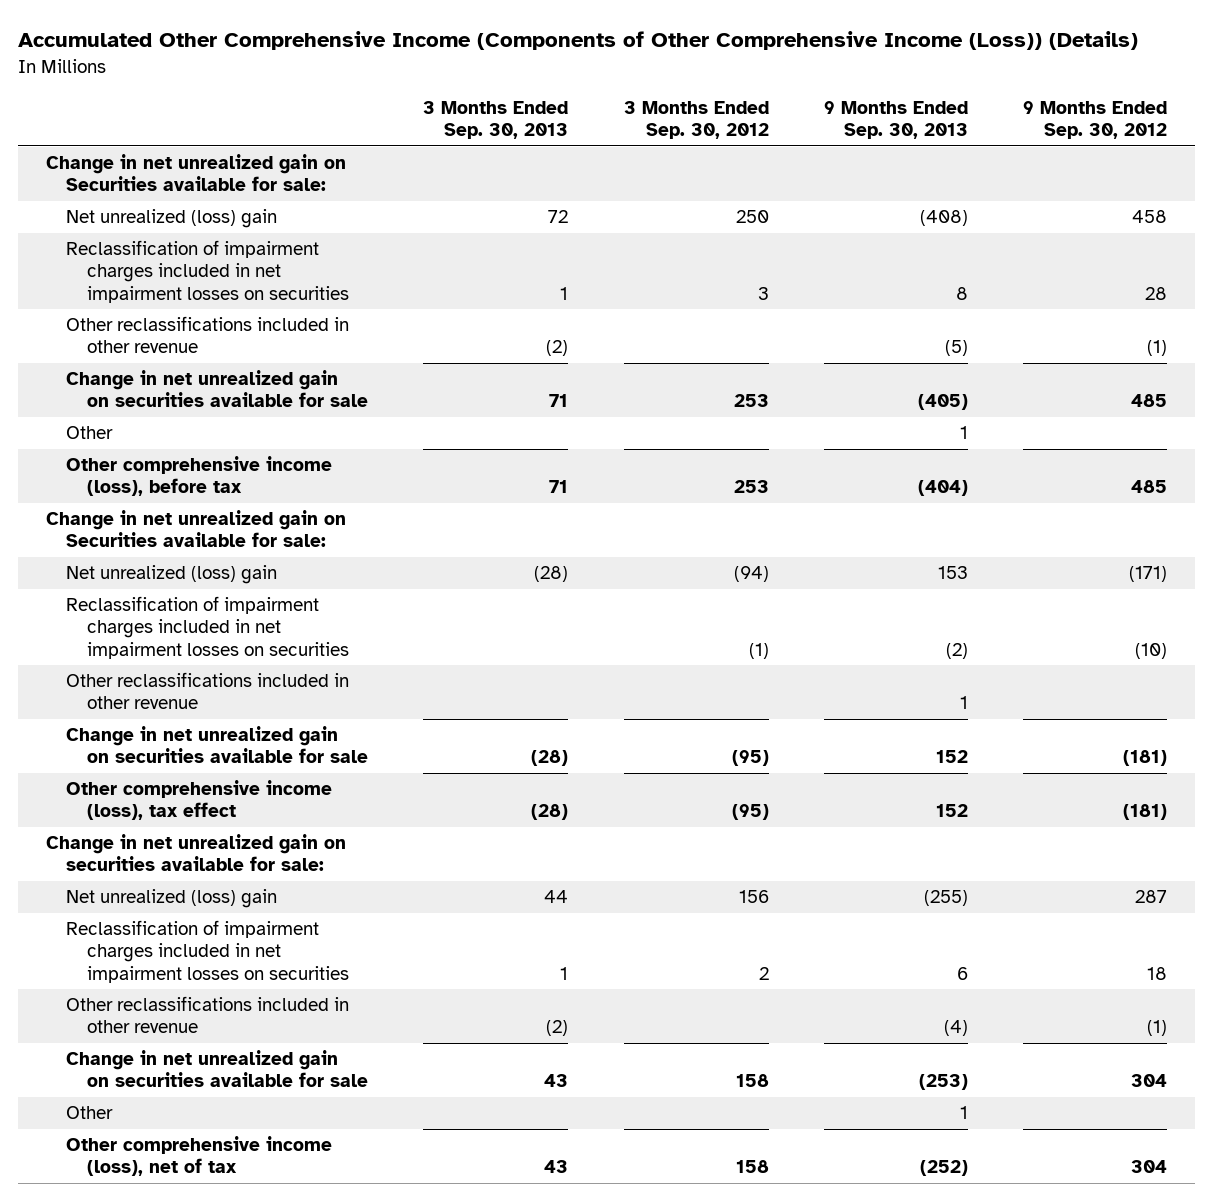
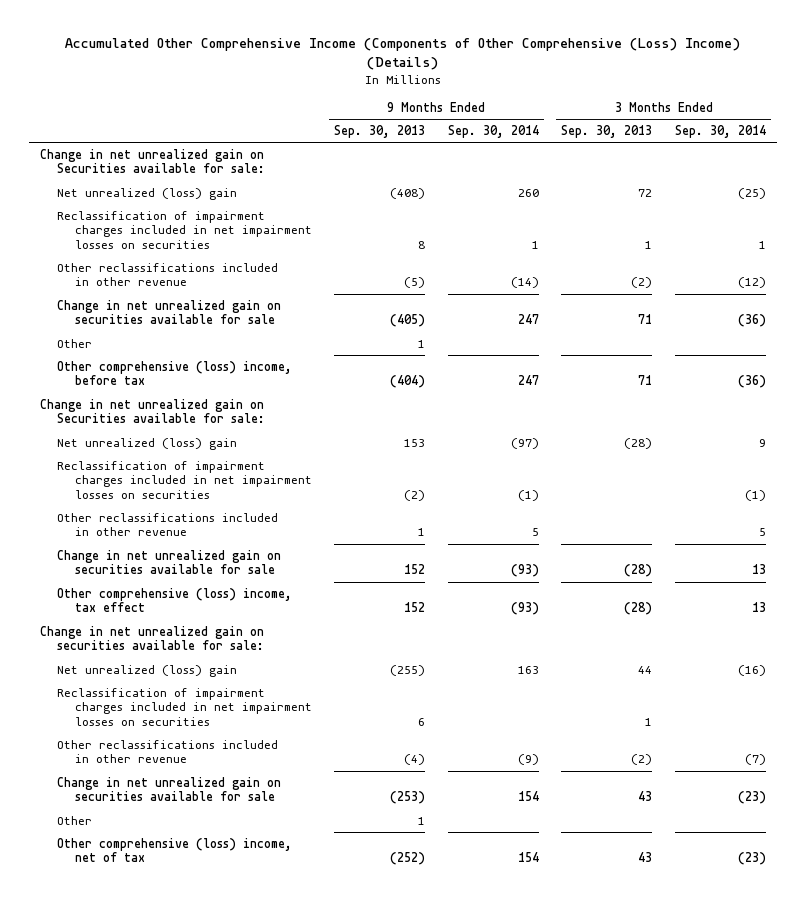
[17,31,1138,51] Accumulated Other Comprehensive Income (Components of Other Comprehensive Income (Loss)) (Details) -> [65,38,741,71] Accumulated Other Comprehensive Income (Components of Other Comprehensive (Loss) Income) (Details)
[623,101,769,140] 3 Months Ended Sep. 30, 2012 -> none
[1023,101,1168,140] 9 Months Ended Sep. 30, 2012 -> none
none -> [447,125,539,139] Sep. 30, 2014
none -> [674,125,766,139] Sep. 30, 2014
[66,456,333,497] Other comprehensive income (loss), before tax -> [57,360,293,386] Other comprehensive (loss) income, before tax
[66,780,333,821] Other comprehensive income (loss), tax effect -> [57,587,293,613] Other comprehensive (loss) income, tax effect
[66,1136,333,1177] Other comprehensive income (loss), net of tax -> [57,837,293,863] Other comprehensive (loss) income, net of tax

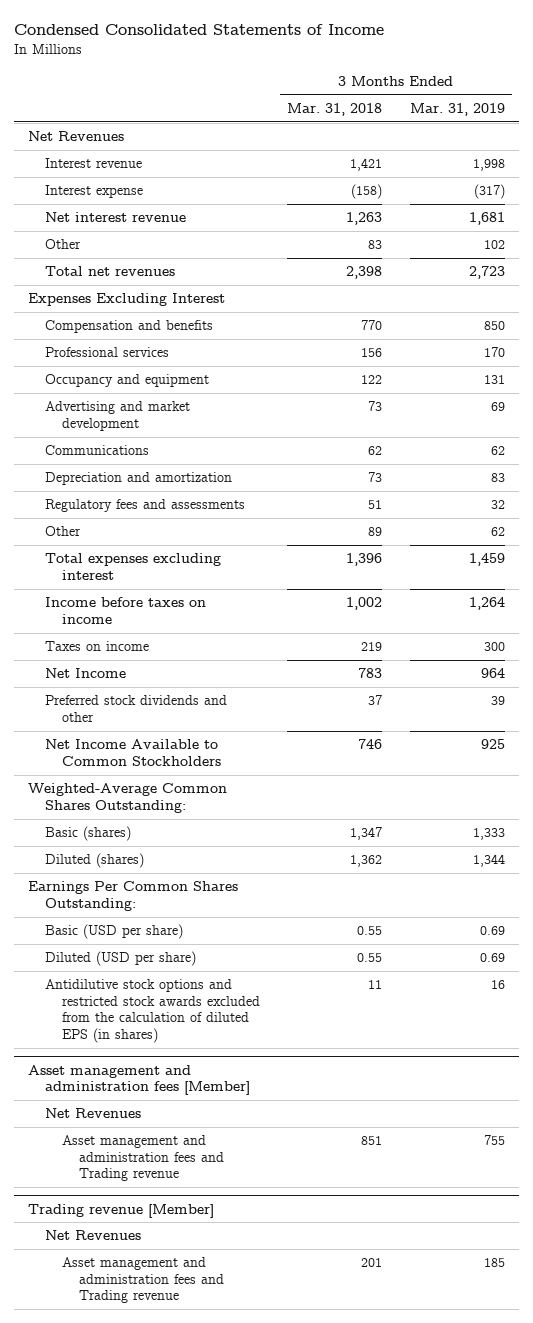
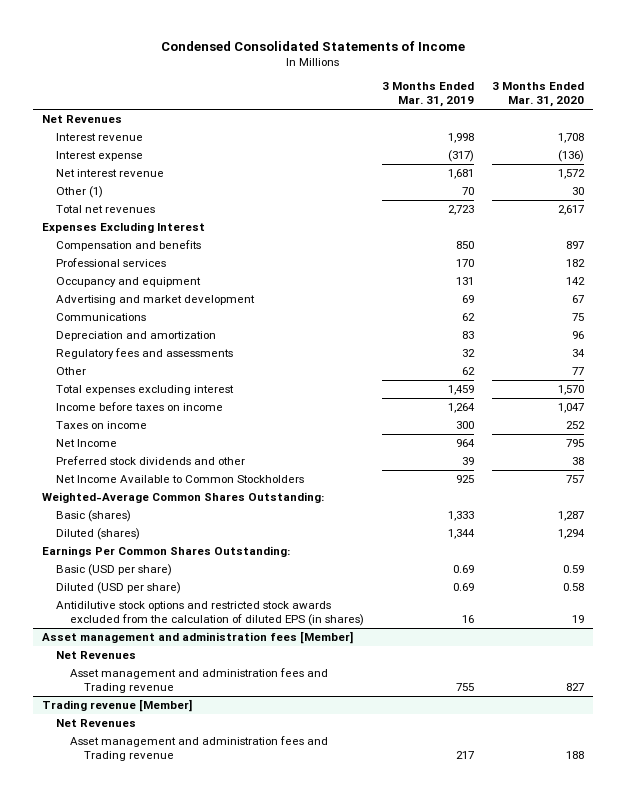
[287,103,383,117] Mar. 31, 2018 -> none
none -> [491,82,584,107] 3 Months Ended Mar. 31, 2020
[44,239,81,250] Other -> [56,186,104,199] Other (1)
[484,240,506,250] 102 -> [461,187,474,196] 70
[484,1258,506,1268] 185 -> [455,750,474,759] 217

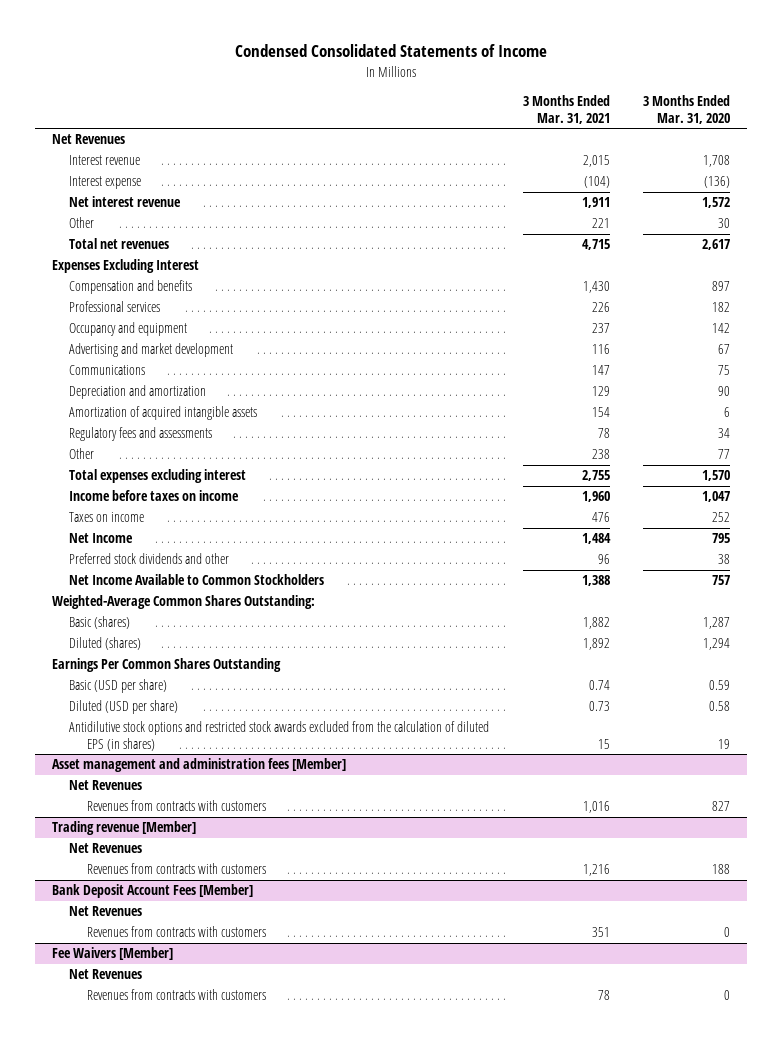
[381,82,474,107] 3 Months Ended Mar. 31, 2019 -> none
none -> [522,95,610,124] 3 Months Ended Mar. 31, 2021
[56,186,104,199] Other (1) -> [69,217,95,229] Other
[571,331,584,340] 96 -> [717,386,730,397] 90
none -> [69,406,258,421] Amortization of acquired intangible assets
[42,546,291,558] Earnings Per Common Shares Outstanding: -> [52,658,282,673] Earnings Per Common Shares Outstanding
[70,668,329,693] Asset management and administration fees and Trading revenue -> [86,800,266,812] Revenues from contracts with customers
[70,736,329,761] Asset management and administration fees and Trading revenue -> [86,863,266,875] Revenues from contracts with customers
none -> [52,884,254,899] Bank Deposit Account Fees [Member]
none -> [69,906,143,917] Net Revenues
none -> [86,926,266,938] Revenues from contracts with customers
none -> [52,947,174,961] Fee Waivers [Member]
none -> [69,969,143,980] Net Revenues
none -> [86,989,266,1001] Revenues from contracts with customers

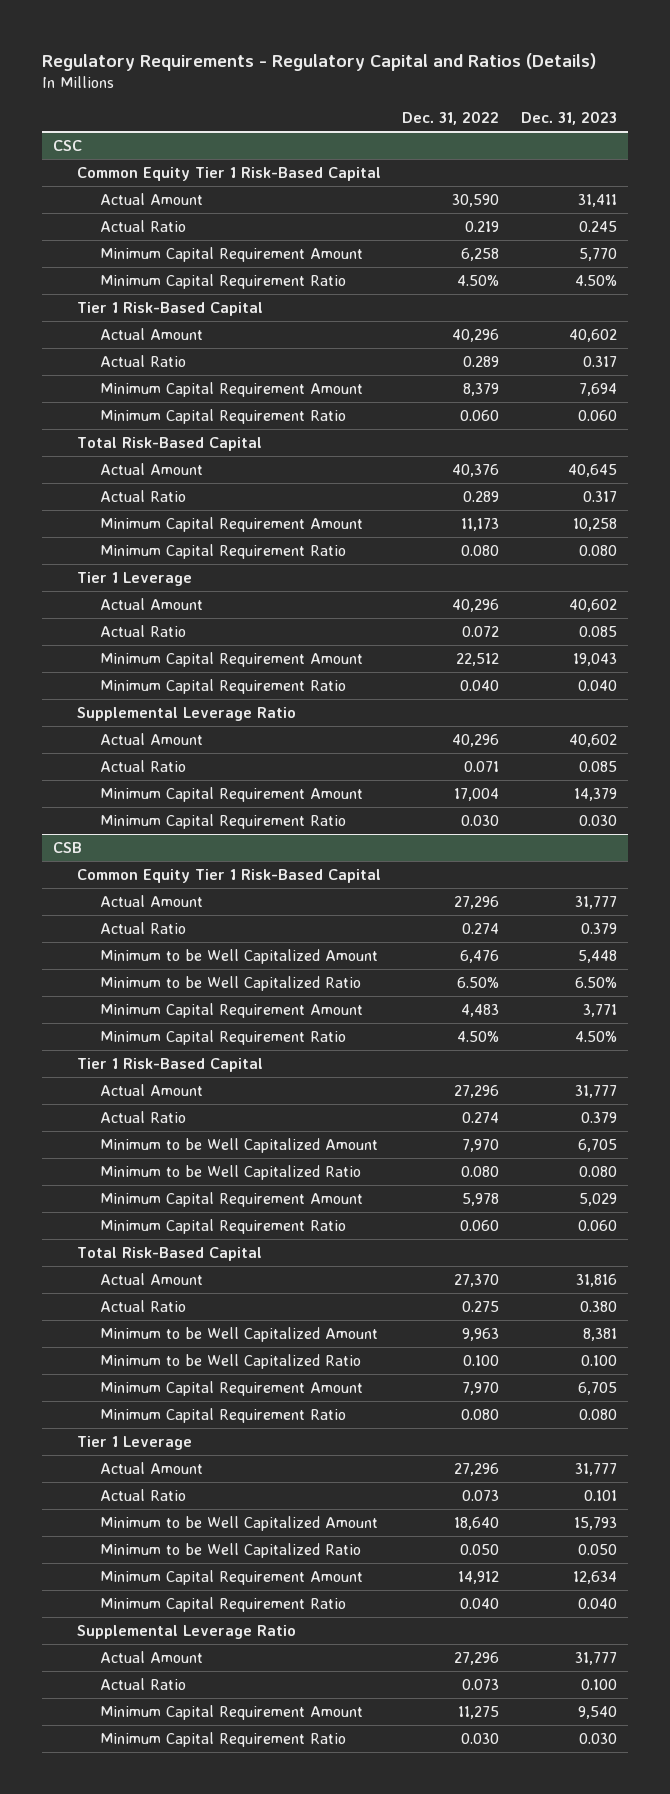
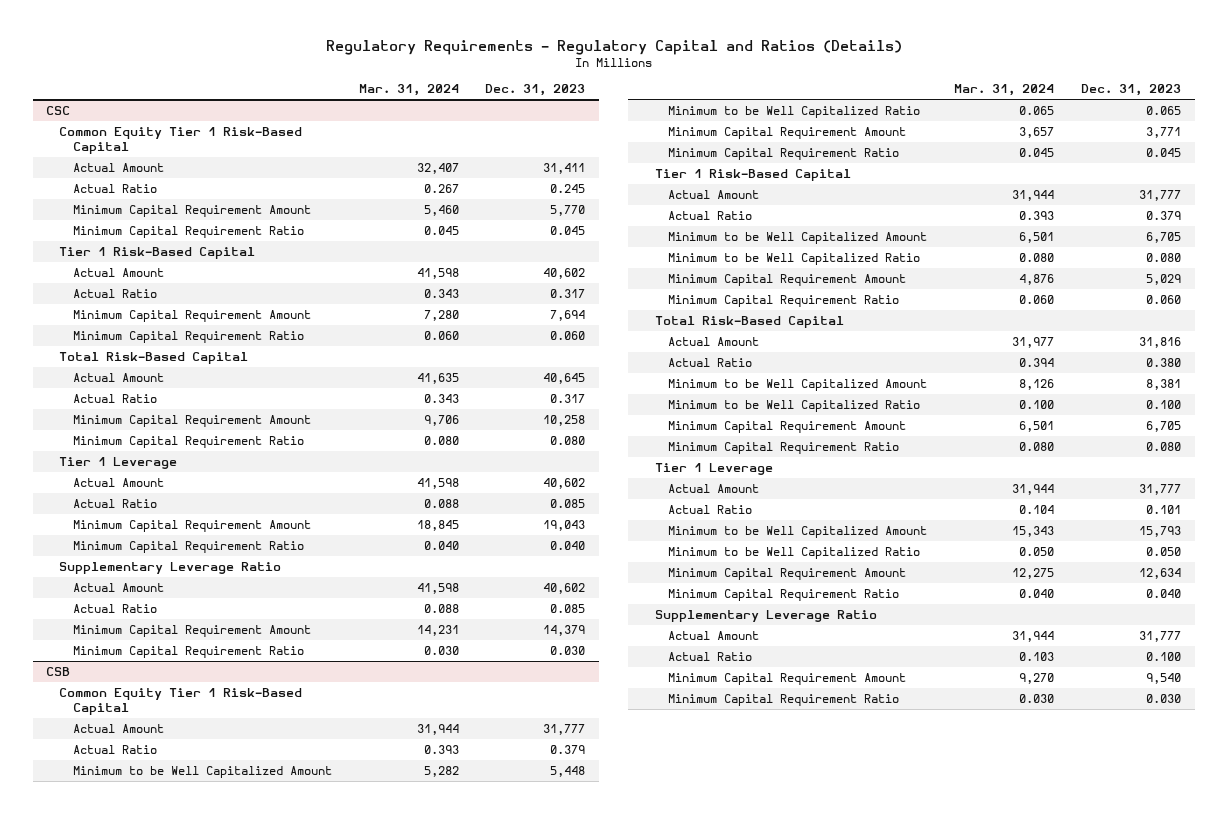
[402,111,500,126] Dec. 31, 2022 -> none
none -> [358,84,459,97] Mar. 31, 2024
[575,275,618,287] 4.50% -> [550,225,586,235] 0.045
[76,707,296,722] Supplemental Leverage Ratio -> [59,561,282,574] Supplementary Leverage Ratio
[575,977,618,989] 6.50% -> [1146,105,1182,115] 0.065
[575,1031,618,1043] 4.50% -> [1146,147,1182,157] 0.045
[76,1625,296,1640] Supplemental Leverage Ratio -> [655,609,878,622] Supplementary Leverage Ratio

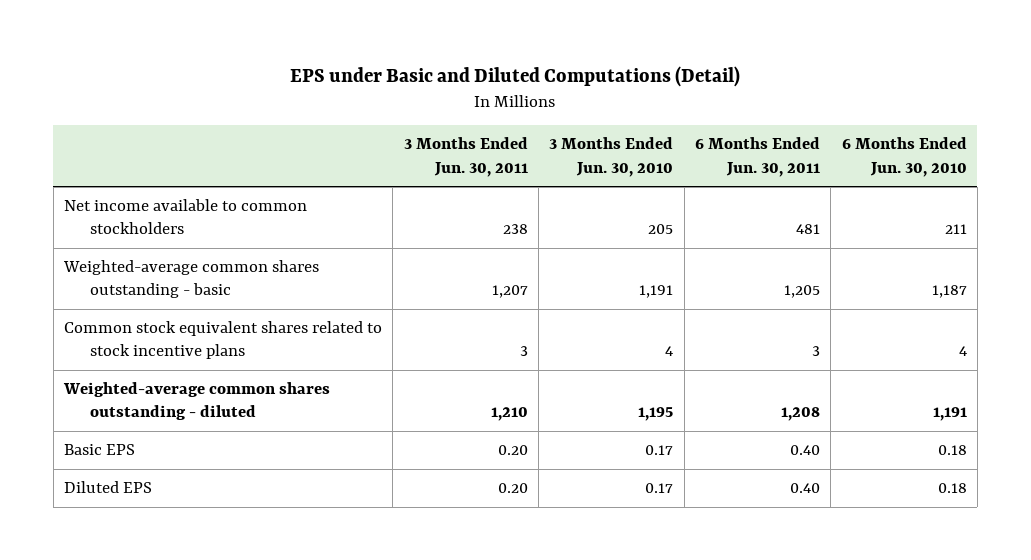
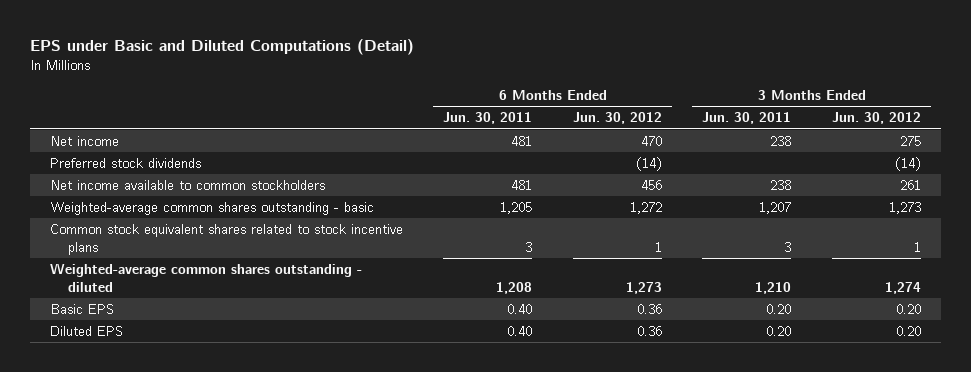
[549,137,674,177] 3 Months Ended Jun. 30, 2010 -> none
[841,137,967,177] 6 Months Ended Jun. 30, 2010 -> none
none -> [572,112,662,125] Jun. 30, 2012
none -> [831,112,921,125] Jun. 30, 2012
none -> [50,136,120,147] Net income
none -> [50,158,202,169] Preferred stock dividends

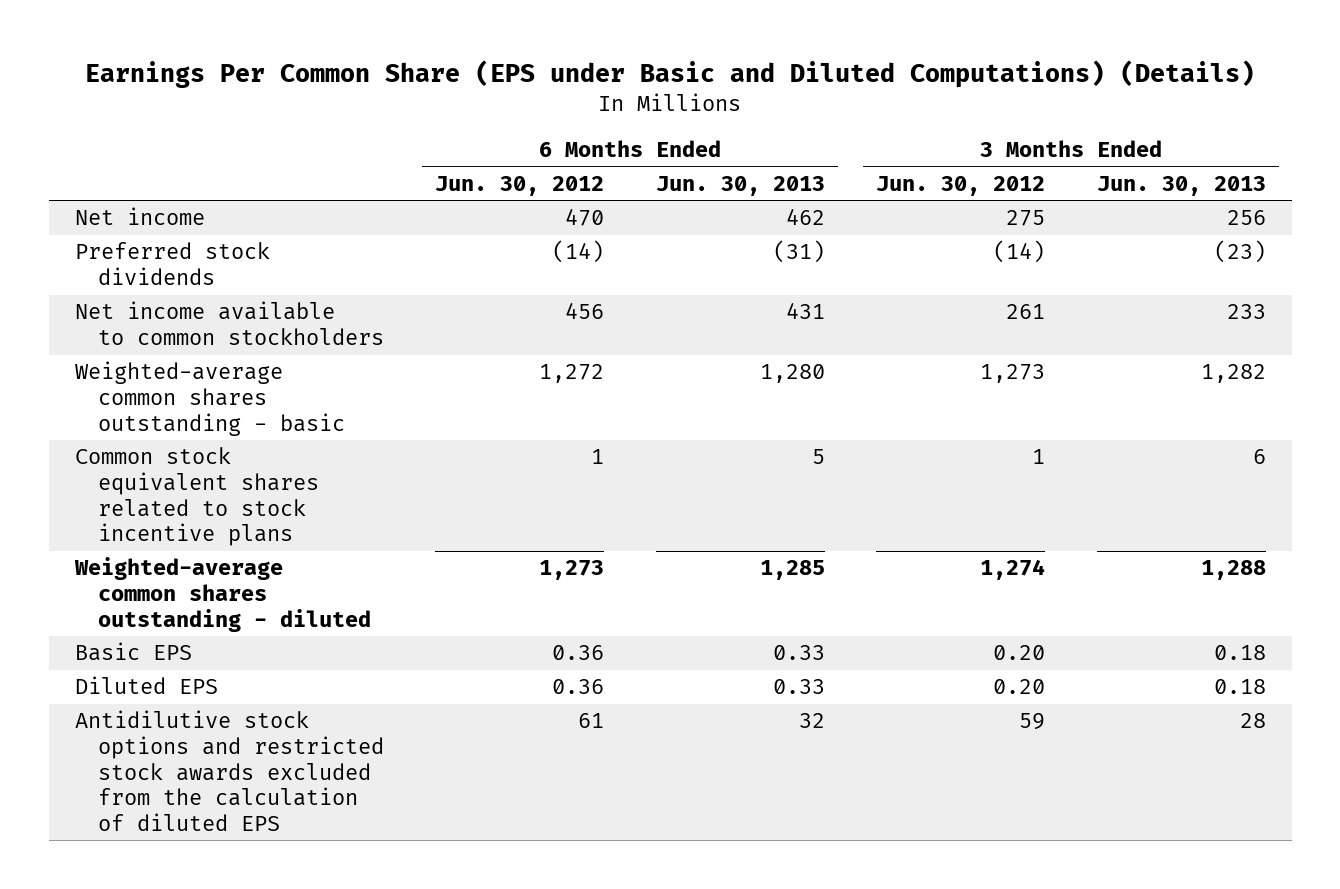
[29,39,414,56] EPS under Basic and Diluted Computations (Detail) -> [85,59,1256,88] Earnings Per Common Share (EPS under Basic and Diluted Computations) (Details)
[443,112,533,125] Jun. 30, 2011 -> none
[702,112,792,125] Jun. 30, 2011 -> none
none -> [655,175,825,196] Jun. 30, 2013
none -> [1096,175,1266,196] Jun. 30, 2013
none -> [74,710,384,831] Antidilutive stock options and restricted stock awards excluded from the calculation of diluted EPS

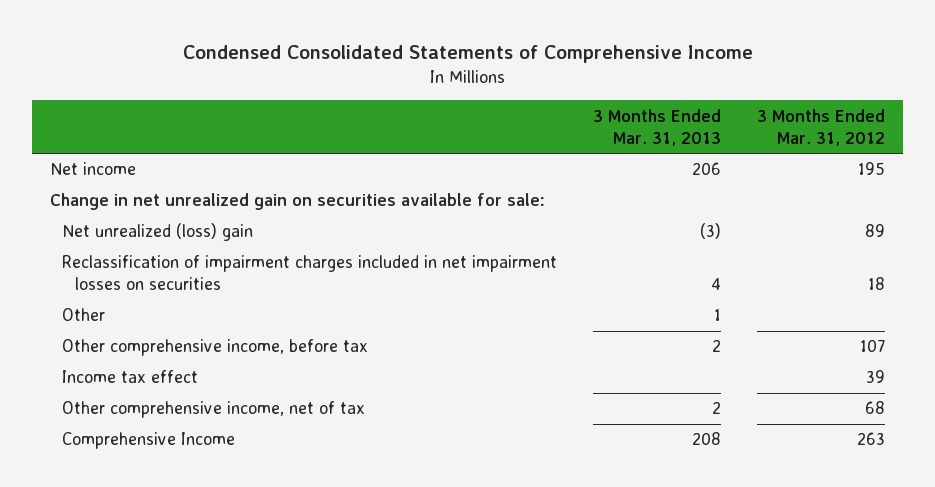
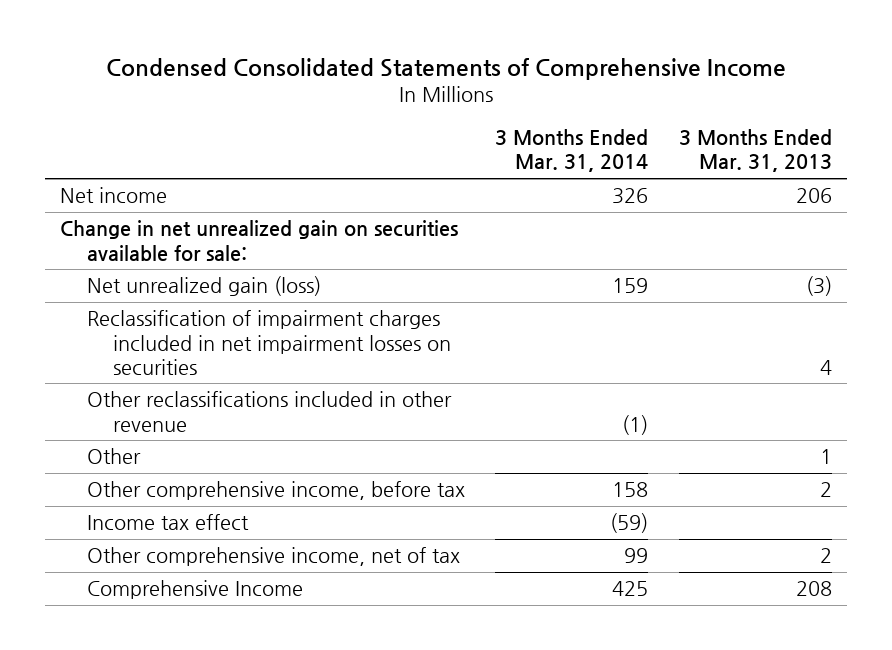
[757,108,886,146] 3 Months Ended Mar. 31, 2012 -> none
none -> [495,129,649,173] 3 Months Ended Mar. 31, 2014
[62,223,254,242] Net unrealized (loss) gain -> [86,276,321,297] Net unrealized gain (loss)
none -> [86,391,452,432] Other reclassifications included in other revenue

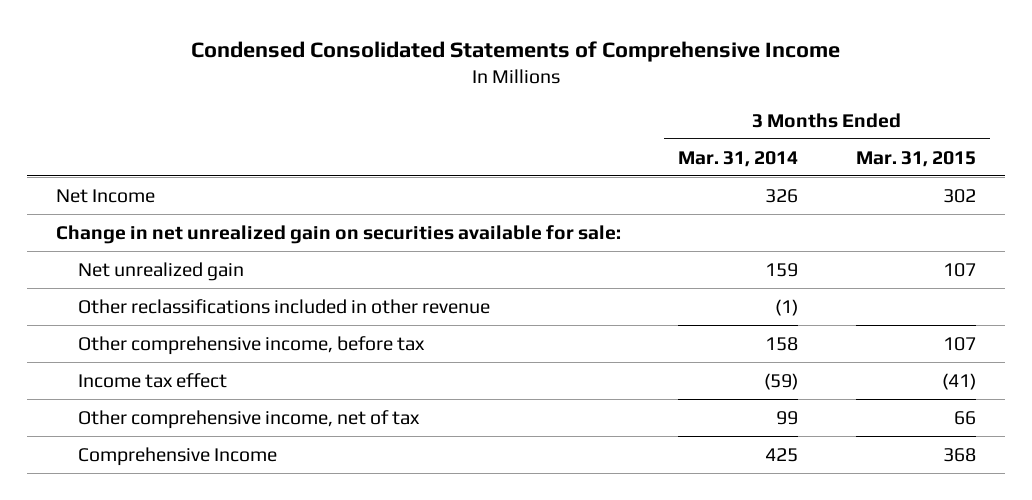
[679,129,833,173] 3 Months Ended Mar. 31, 2013 -> none
none -> [856,150,977,167] Mar. 31, 2015
[60,187,168,204] Net income -> [55,188,155,203] Net Income
[86,310,451,375] Reclassification of impairment charges included in net impairment losses on securities -> none
[86,276,321,297] Net unrealized gain (loss) -> [77,261,244,281] Net unrealized gain
[86,448,141,465] Other -> none

